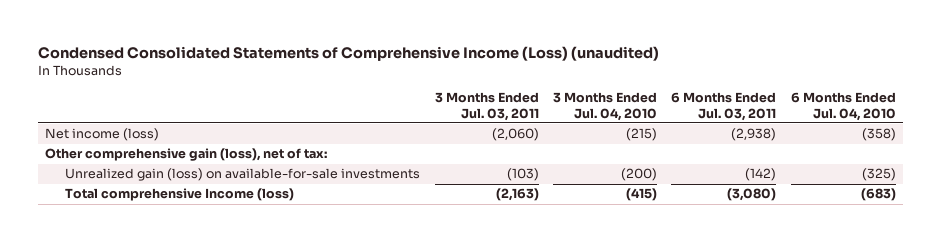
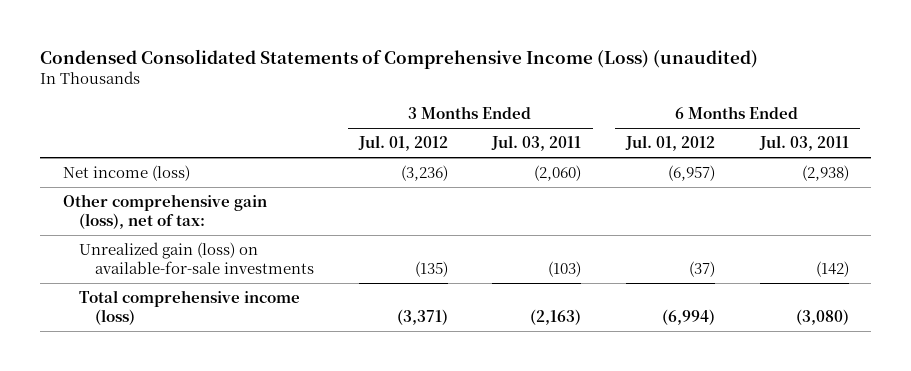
[552,92,657,121] 3 Months Ended Jul. 04, 2010 -> none
[790,92,896,121] 6 Months Ended Jul. 04, 2010 -> none
none -> [357,135,448,152] Jul. 01, 2012
none -> [625,135,716,152] Jul. 01, 2012
[65,188,295,202] Total comprehensive Income (loss) -> [79,290,301,326] Total comprehensive income (loss)

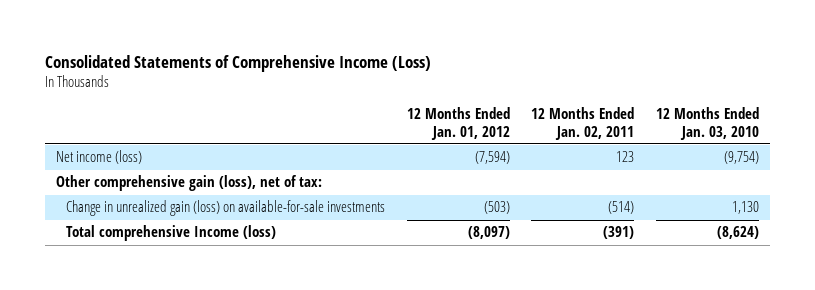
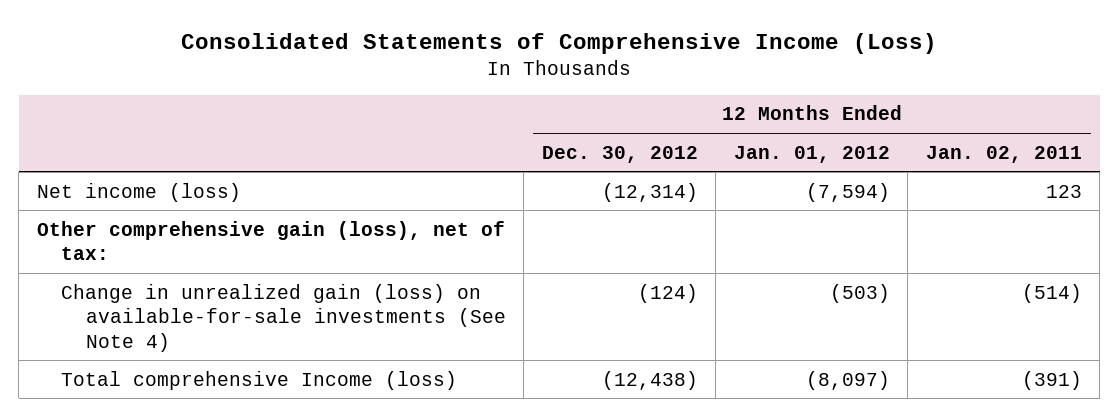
[655,106,759,140] 12 Months Ended Jan. 03, 2010 -> none
none -> [541,145,698,163] Dec. 30, 2012
[66,200,386,217] Change in unrealized gain (loss) on available-for-sale investments -> [61,283,506,352] Change in unrealized gain (loss) on available-for-sale investments (See Note 4)

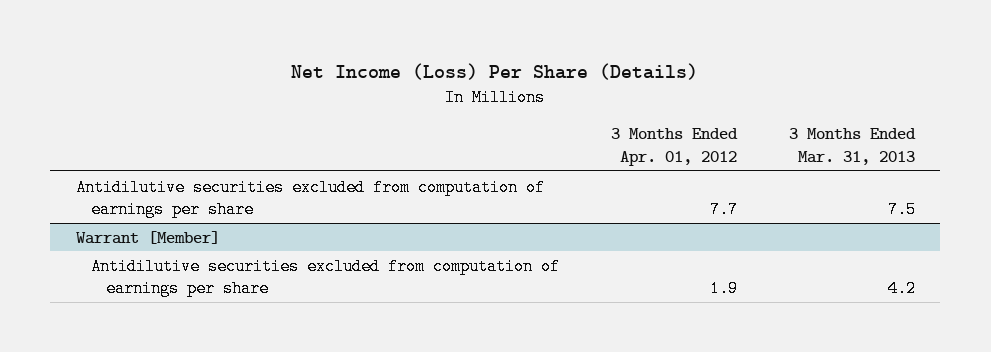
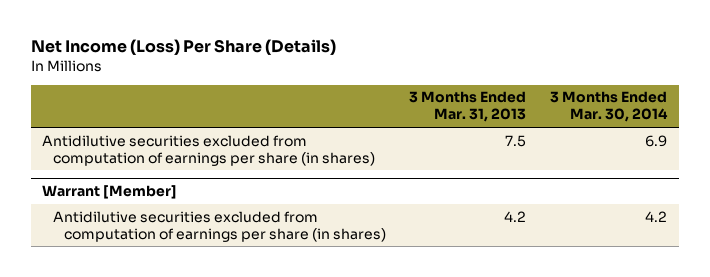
[610,128,738,167] 3 Months Ended Apr. 01, 2012 -> none
none -> [550,91,669,123] 3 Months Ended Mar. 30, 2014
[75,178,545,219] Antidilutive securities excluded from computation of earnings per share -> [42,134,376,166] Antidilutive securities excluded from computation of earnings per share (in shares)
[91,257,561,298] Antidilutive securities excluded from computation of earnings per share -> [53,210,386,242] Antidilutive securities excluded from computation of earnings per share (in shares)

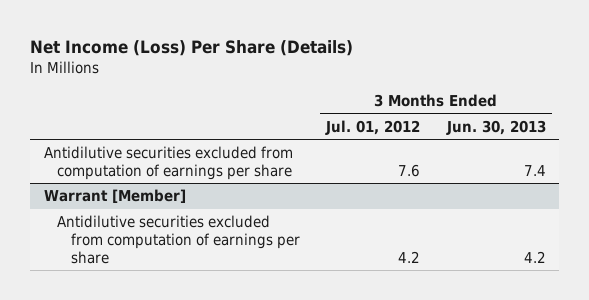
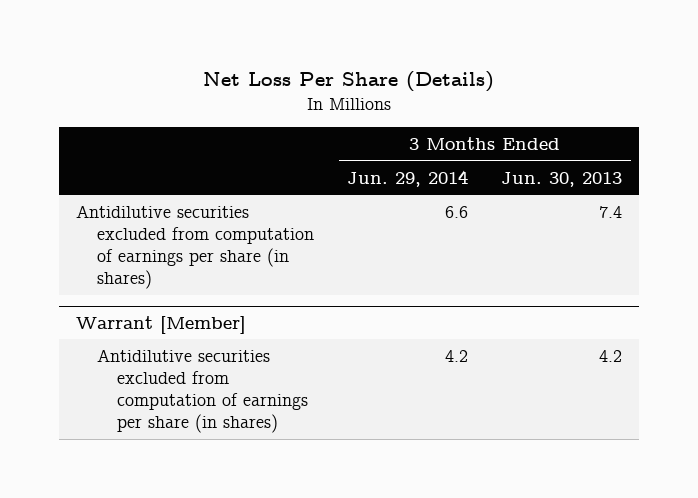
[30,40,354,57] Net Income (Loss) Per Share (Details) -> [203,71,495,93] Net Loss Per Share (Details)
[325,119,421,135] Jul. 01, 2012 -> none
none -> [346,169,468,187] Jun. 29, 2014
[43,146,293,180] Antidilutive securities excluded from computation of earnings per share -> [75,204,314,289] Antidilutive securities excluded from computation of earnings per share (in shares)
[57,215,300,264] Antidilutive securities excluded from computation of earnings per share -> [96,348,309,433] Antidilutive securities excluded from computation of earnings per share (in shares)

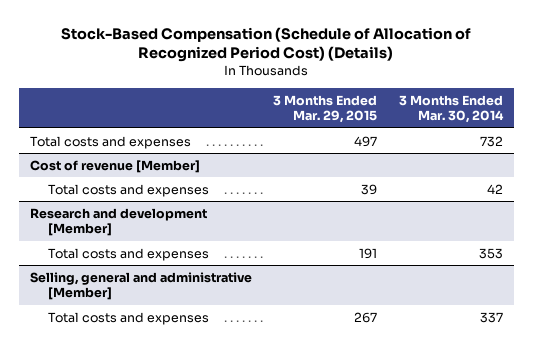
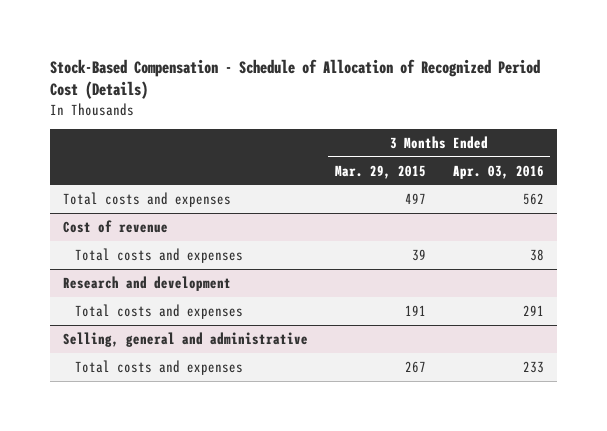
[61,26,472,63] Stock-Based Compensation (Schedule of Allocation of Recognized Period Cost) (Details) -> [50,58,541,100] Stock-Based Compensation - Schedule of Allocation of Recognized Period Cost (Details)
[399,94,505,124] 3 Months Ended Mar. 30, 2014 -> none
none -> [452,164,544,179] Apr. 03, 2016
[29,159,200,173] Cost of revenue [Member] -> [63,219,169,233] Cost of revenue
[29,207,207,237] Research and development [Member] -> [63,275,232,291] Research and development
[29,271,252,301] Selling, general and administrative [Member] -> [63,331,309,347] Selling, general and administrative

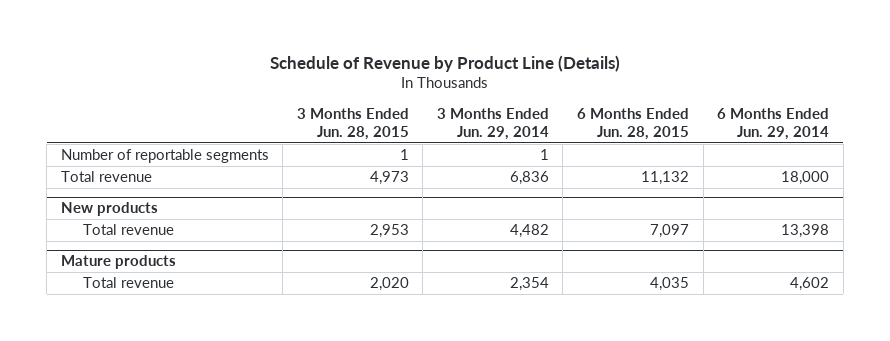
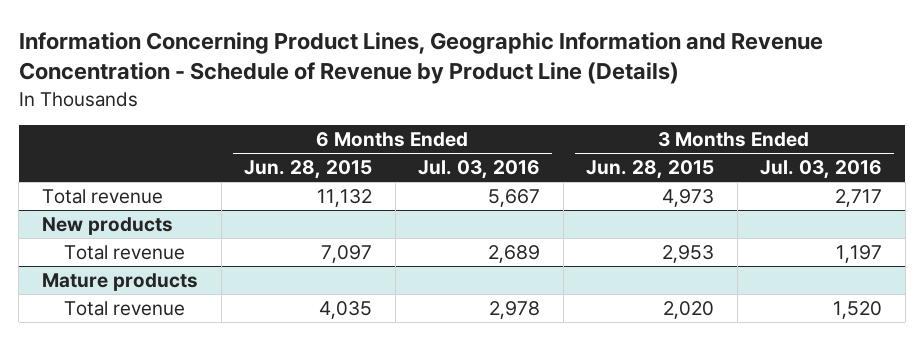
[269,54,620,72] Schedule of Revenue by Product Line (Details) -> [18,32,823,85] Information Concerning Product Lines, Geographic Information and Revenue Concentration - Schedule of Revenue by Product Line (Details)
[436,107,549,140] 3 Months Ended Jun. 29, 2014 -> none
[717,107,830,140] 6 Months Ended Jun. 29, 2014 -> none
none -> [418,160,541,180] Jul. 03, 2016
none -> [760,160,883,180] Jul. 03, 2016
[60,149,269,164] Number of reportable segments -> none

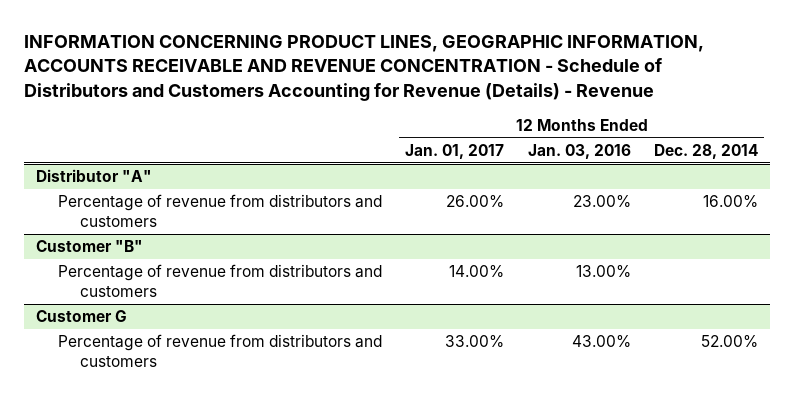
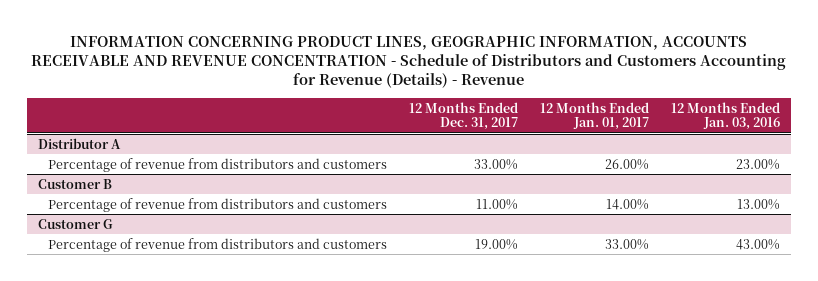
[654,143,759,159] Dec. 28, 2014 -> none
none -> [409,101,519,130] 12 Months Ended Dec. 31, 2017
[35,169,152,183] Distributor "A" -> [38,137,122,149] Distributor A
[35,240,143,253] Customer "B" -> [38,178,113,189] Customer B

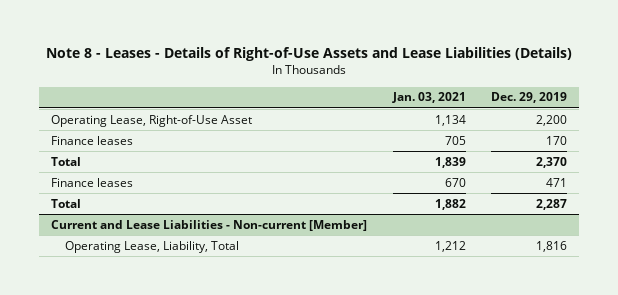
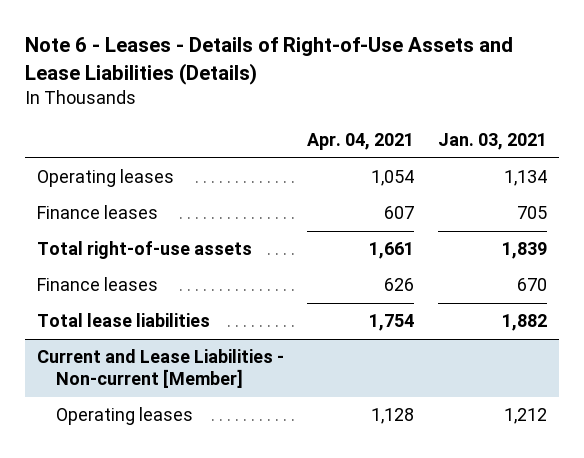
[46,46,573,61] Note 8 - Leases - Details of Right-of-Use Assets and Lease Liabilities (Details) -> [24,37,513,85] Note 6 - Leases - Details of Right-of-Use Assets and Lease Liabilities (Details)
[490,92,567,104] Dec. 29, 2019 -> none
none -> [307,132,415,150] Apr. 04, 2021
[51,114,253,127] Operating Lease, Right-of-Use Asset -> [36,169,174,188] Operating leases
[51,156,82,166] Total -> [36,241,252,260] Total right-of-use assets
[51,198,82,208] Total -> [36,313,210,328] Total lease liabilities
[64,240,239,253] Operating Lease, Liability, Total -> [56,407,194,426] Operating leases

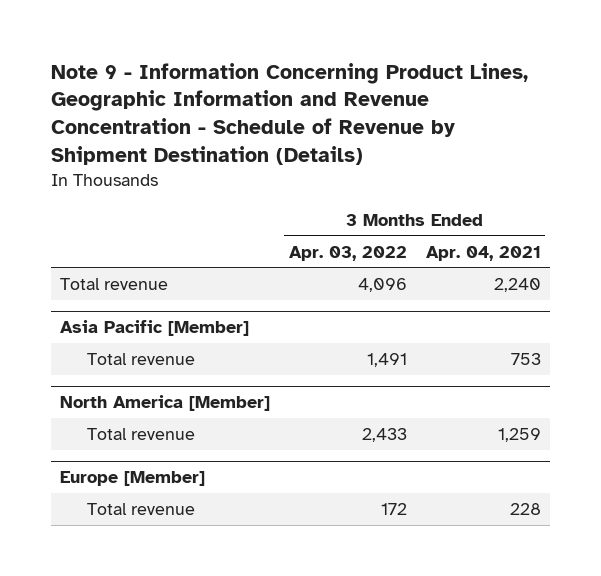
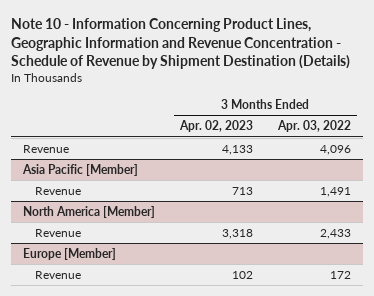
[50,62,528,165] Note 9 - Information Concerning Product Lines, Geographic Information and Revenue Concentration - Schedule of Revenue by Shipment Destination (Details) -> [10,18,350,70] Note 10 - Information Concerning Product Lines, Geographic Information and Revenue Concentration - Schedule of Revenue by Shipment Destination (Details)
[425,245,541,261] Apr. 04, 2021 -> none
none -> [178,120,253,133] Apr. 02, 2023
[60,277,169,290] Total revenue -> [23,144,70,153] Revenue
[86,352,195,365] Total revenue -> [34,186,81,195] Revenue
[86,427,195,440] Total revenue -> [34,228,81,237] Revenue
[86,502,195,515] Total revenue -> [34,270,81,279] Revenue

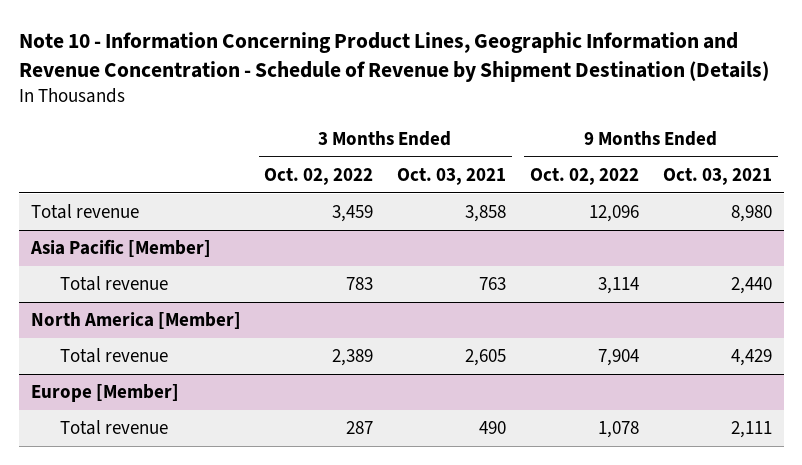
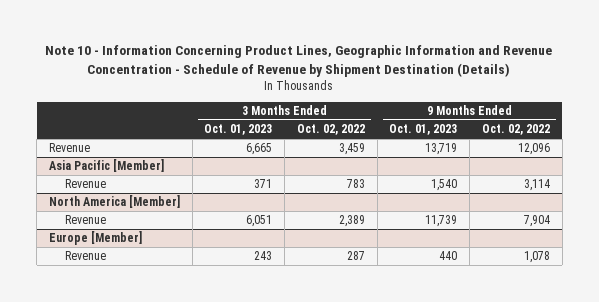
[397,168,507,186] Oct. 03, 2021 -> none
[662,168,772,186] Oct. 03, 2021 -> none
none -> [204,124,273,136] Oct. 01, 2023
none -> [389,124,458,136] Oct. 01, 2023
[30,204,139,220] Total revenue -> [49,143,91,153] Revenue
[59,276,168,292] Total revenue -> [64,179,106,189] Revenue
[59,348,168,364] Total revenue -> [64,215,106,225] Revenue
[59,420,168,436] Total revenue -> [64,251,106,261] Revenue

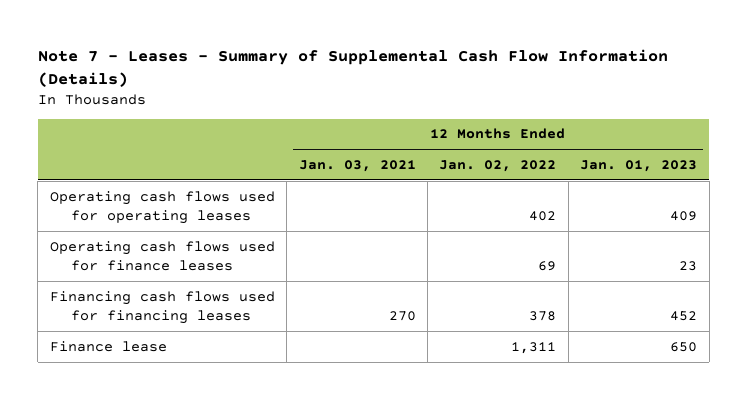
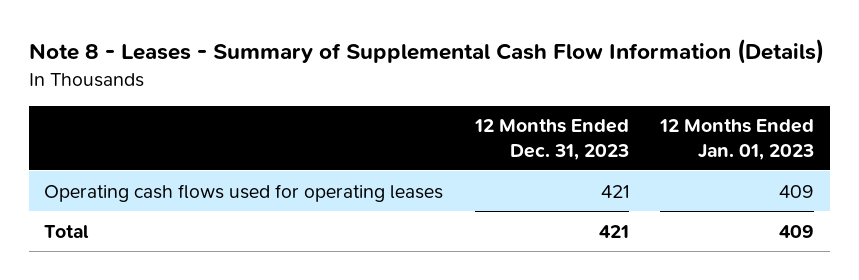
[37,48,668,87] Note 7 - Leases - Summary of Supplemental Cash Flow Information (Details) -> [28,39,824,65] Note 8 - Leases - Summary of Supplemental Cash Flow Information (Details)
[298,159,416,172] Jan. 03, 2021 -> none
[439,159,557,172] Jan. 02, 2022 -> none
none -> [473,119,629,160] 12 Months Ended Dec. 31, 2023
[49,240,275,271] Operating cash flows used for finance leases -> none
[49,290,275,324] Financing cash flows used for financing leases -> none
[49,340,167,352] Finance lease -> none
none -> [44,224,90,238] Total

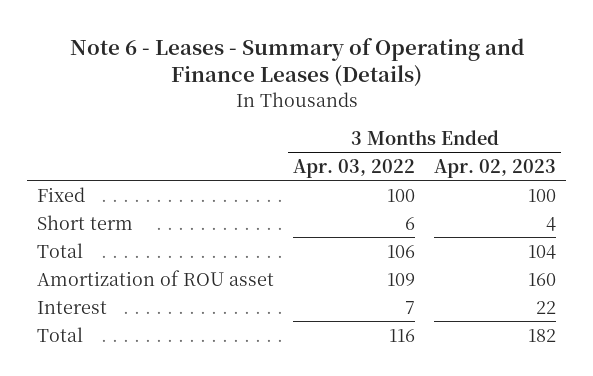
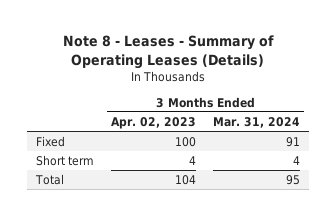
[69,37,524,88] Note 6 - Leases - Summary of Operating and Finance Leases (Details) -> [63,34,275,69] Note 8 - Leases - Summary of Operating Leases (Details)
[293,158,416,178] Apr. 03, 2022 -> none
none -> [213,116,301,128] Mar. 31, 2024
[36,269,274,286] Amortization of ROU asset -> none
[36,300,107,314] Interest -> none
[36,326,83,342] Total -> none

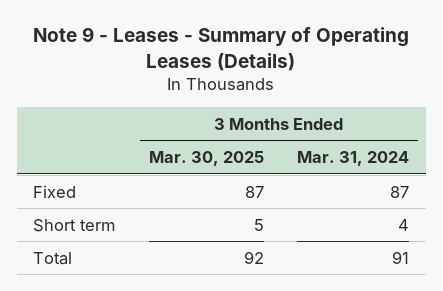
[63,34,275,69] Note 8 - Leases - Summary of Operating Leases (Details) -> [33,27,410,72] Note 9 - Leases - Summary of Operating Leases (Details)
[111,116,197,129] Apr. 02, 2023 -> none
none -> [148,151,264,167] Mar. 30, 2025
[286,136,301,147] 91 -> [390,185,410,198] 87
[286,174,301,185] 95 -> [392,250,410,264] 91

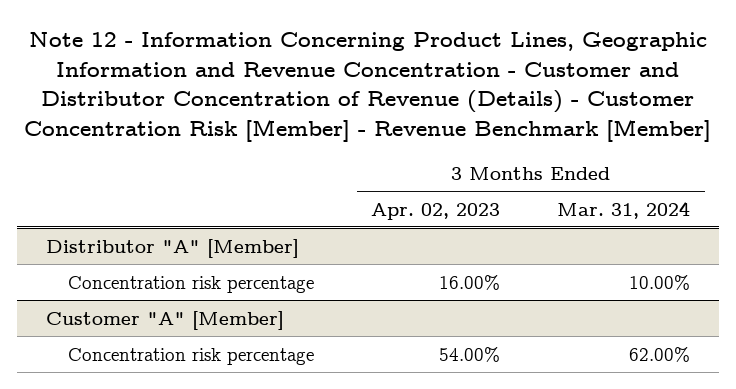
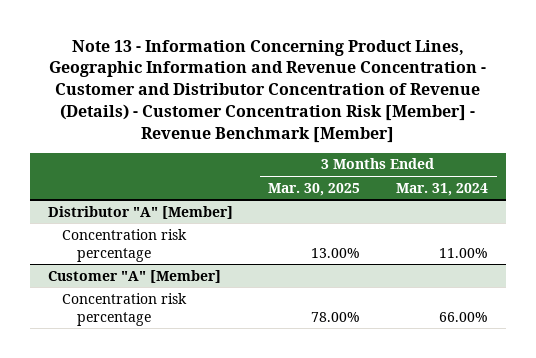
[23,31,711,142] Note 12 - Information Concerning Product Lines, Geographic Information and Revenue Concentration - Customer and Distributor Concentration of Revenue (Details) - Customer Concentration Risk [Member] - Revenue Benchmark [Member] -> [48,39,486,143] Note 13 - Information Concerning Product Lines, Geographic Information and Revenue Concentration - Customer and Distributor Concentration of Revenue (Details) - Customer Concentration Risk [Member] - Revenue Benchmark [Member]
[371,202,501,220] Apr. 02, 2023 -> none
none -> [268,182,361,196] Mar. 30, 2025
[629,274,691,290] 10.00% -> [439,247,489,258] 11.00%
[629,346,691,362] 62.00% -> [439,311,489,322] 66.00%

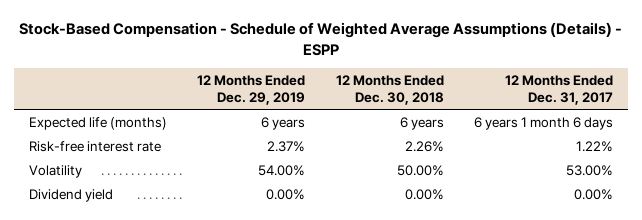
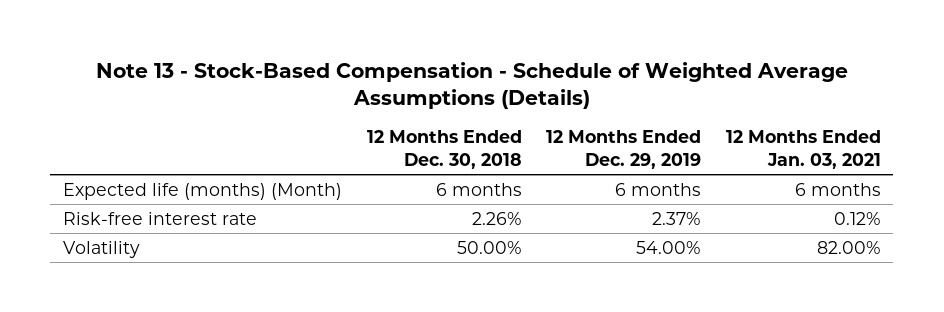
[19,22,623,57] Stock-Based Compensation - Schedule of Weighted Average Assumptions (Details) - ESPP -> [95,61,848,110] Note 13 - Stock-Based Compensation - Schedule of Weighted Average Assumptions (Details)
[505,75,614,105] 12 Months Ended Dec. 31, 2017 -> none
none -> [725,130,881,169] 12 Months Ended Jan. 03, 2021
[29,116,168,130] Expected life (months) -> [62,182,342,200] Expected life (months) (Month)
[261,116,306,130] 6 years -> [615,182,702,196] 6 months
[399,116,444,130] 6 years -> [435,182,522,196] 6 months
[29,188,114,202] Dividend yield -> none

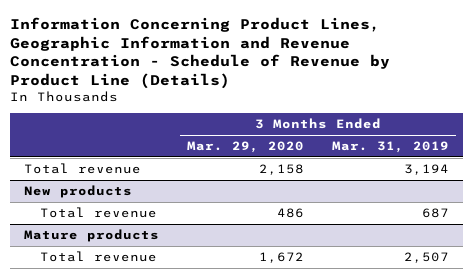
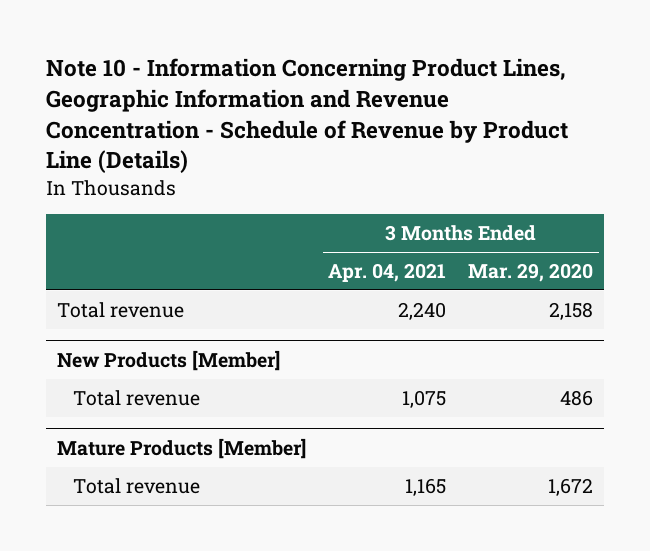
[10,16,391,90] Information Concerning Product Lines, Geographic Information and Revenue Concentration - Schedule of Revenue by Product Line (Details) -> [45,58,568,174] Note 10 - Information Concerning Product Lines, Geographic Information and Revenue Concentration - Schedule of Revenue by Product Line (Details)
[331,141,449,154] Mar. 31, 2019 -> none
none -> [328,263,447,283] Apr. 04, 2021
[24,185,133,199] New products -> [57,349,281,371] New Products [Member]
[24,229,160,243] Mature products -> [57,437,307,459] Mature Products [Member]

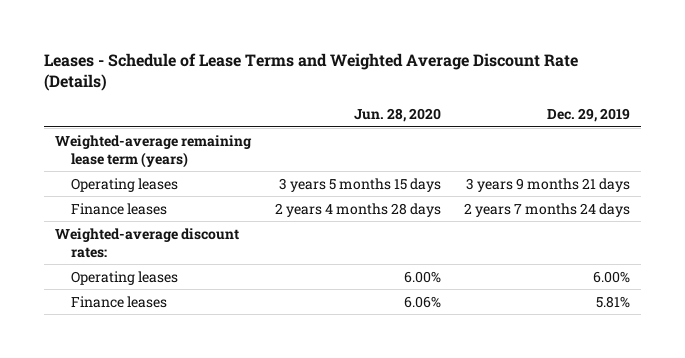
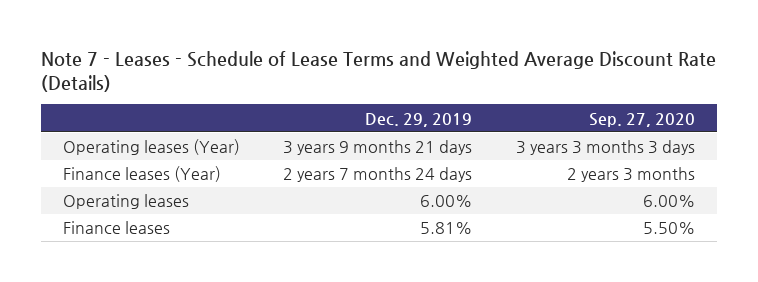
[43,52,578,92] Leases - Schedule of Lease Terms and Weighted Average Discount Rate (Details) -> [40,50,716,92] Note 7 - Leases - Schedule of Lease Terms and Weighted Average Discount Rate (Details)
[353,108,441,123] Jun. 28, 2020 -> none
none -> [589,112,696,127] Sep. 27, 2020
[55,134,253,168] Weighted-average remaining lease term (years) -> none
[55,227,240,258] Weighted-average discount rates: -> none
[70,177,178,192] Operating leases -> [62,139,240,156] Operating leases (Year)
[70,202,167,215] Finance leases -> [62,166,221,183] Finance leases (Year)

